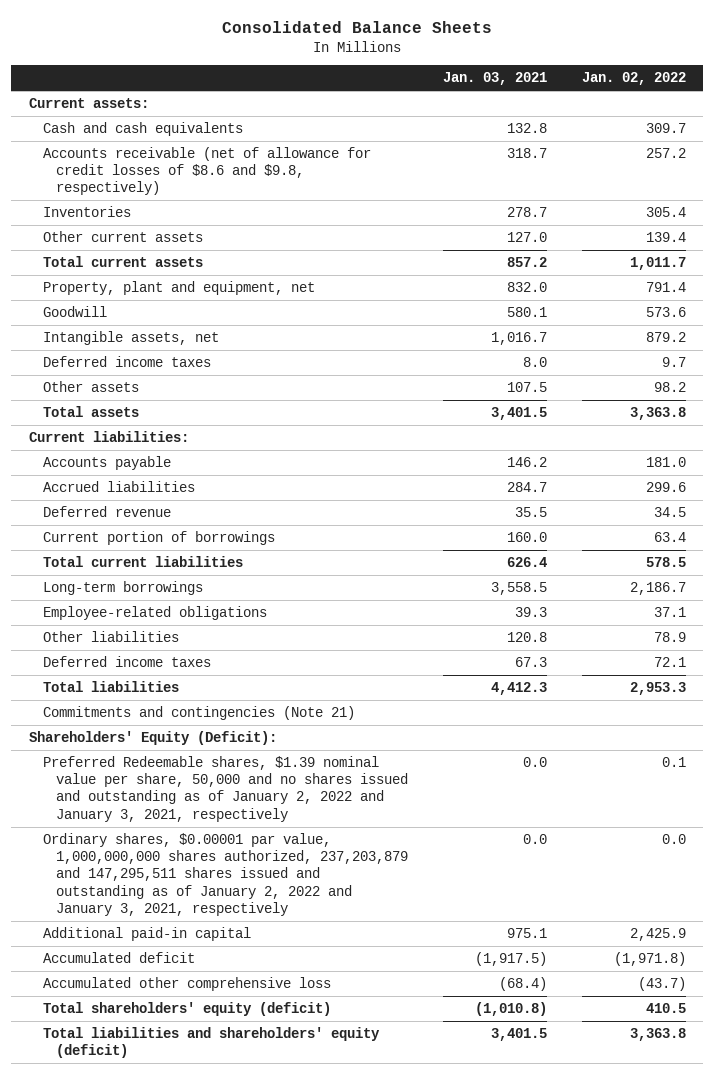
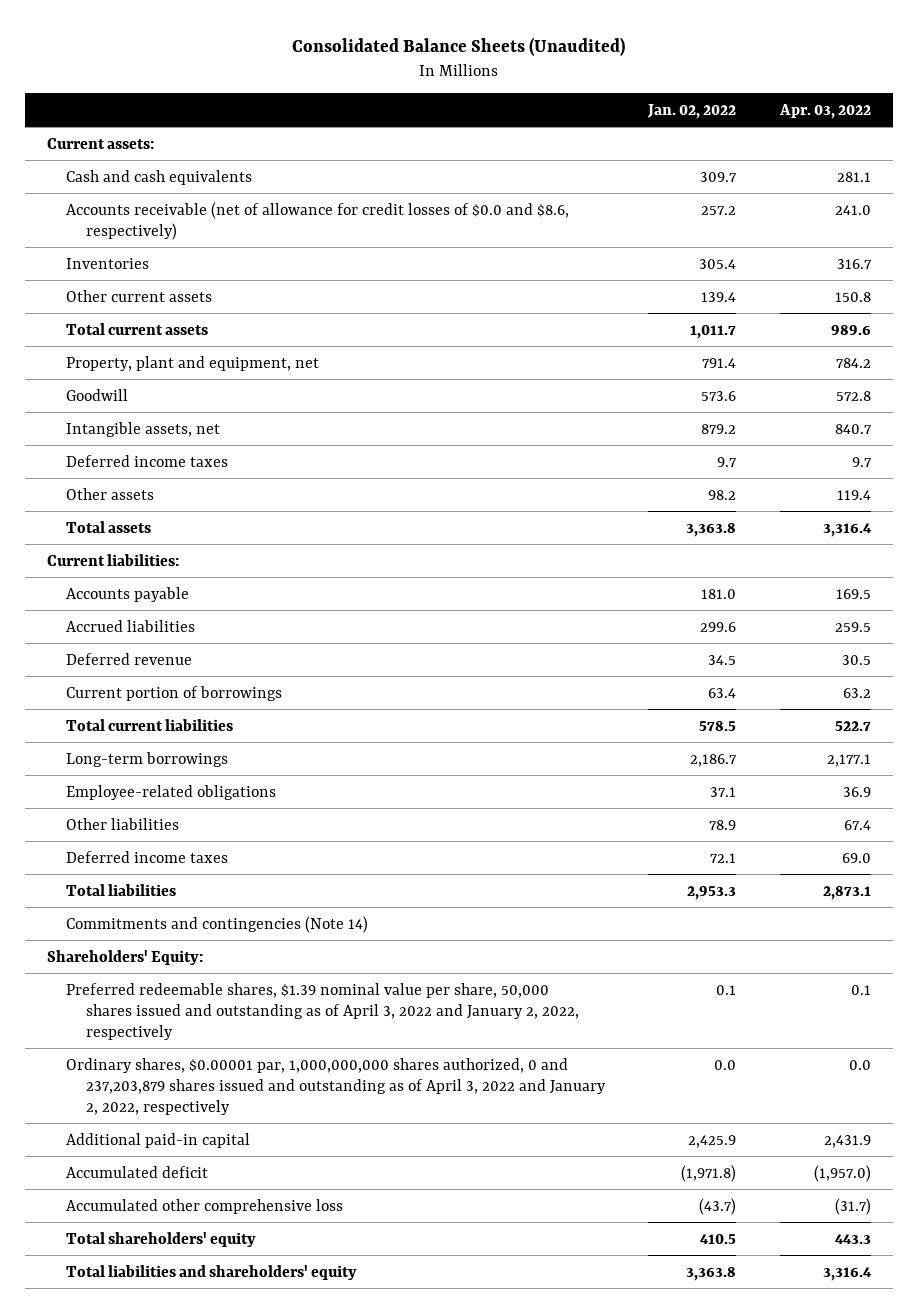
[222,20,493,33] Consolidated Balance Sheets -> [291,36,625,56] Consolidated Balance Sheets (Unaudited)
[443,72,548,86] Jan. 03, 2021 -> none
none -> [779,103,872,119] Apr. 03, 2022
[42,146,371,196] Accounts receivable (net of allowance for credit losses of $8.6 and $9.8, respectively) -> [66,201,570,240] Accounts receivable (net of allowance for credit losses of $0.0 and $8.6, respectively)
[42,705,355,720] Commitments and contingencies (Note 21) -> [66,915,369,933] Commitments and contingencies (Note 14)
[28,730,277,745] Shareholders' Equity (Deficit): -> [46,949,203,965] Shareholders' Equity:
[42,755,409,822] Preferred Redeemable shares, $1.39 nominal value per share, 50,000 and no shares issued and outstanding as of January 2, 2022 and January 3, 2021, respectively -> [66,982,579,1040] Preferred redeemable shares, $1.39 nominal value per share, 50,000 shares issued and outstanding as of April 3, 2022 and January 2, 2022, respectively
[42,832,409,917] Ordinary shares, $0.00001 par value, 1,000,000,000 shares authorized, 237,203,879 and 147,295,511 shares issued and outstanding as of January 2, 2022 and January 3, 2021, respectively -> [66,1057,606,1115] Ordinary shares, $0.00001 par, 1,000,000,000 shares authorized, 0 and 237,203,879 shares issued and outstanding as of April 3, 2022 and January 2, 2022, respectively
[42,1001,331,1016] Total shareholders' equity (deficit) -> [66,1231,257,1247] Total shareholders' equity
[42,1026,380,1059] Total liabilities and shareholders' equity (deficit) -> [66,1264,358,1280] Total liabilities and shareholders' equity

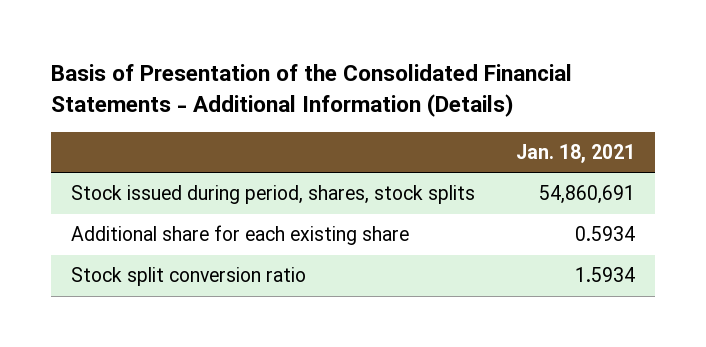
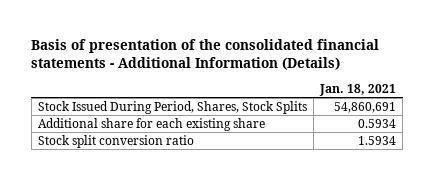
[50,64,572,117] Basis of Presentation of the Consolidated Financial Statements - Additional Information (Details) -> [31,38,380,70] Basis of presentation of the consolidated financial statements - Additional Information (Details)
[71,185,476,205] Stock issued during period, shares, stock splits -> [38,100,308,114] Stock Issued During Period, Shares, Stock Splits

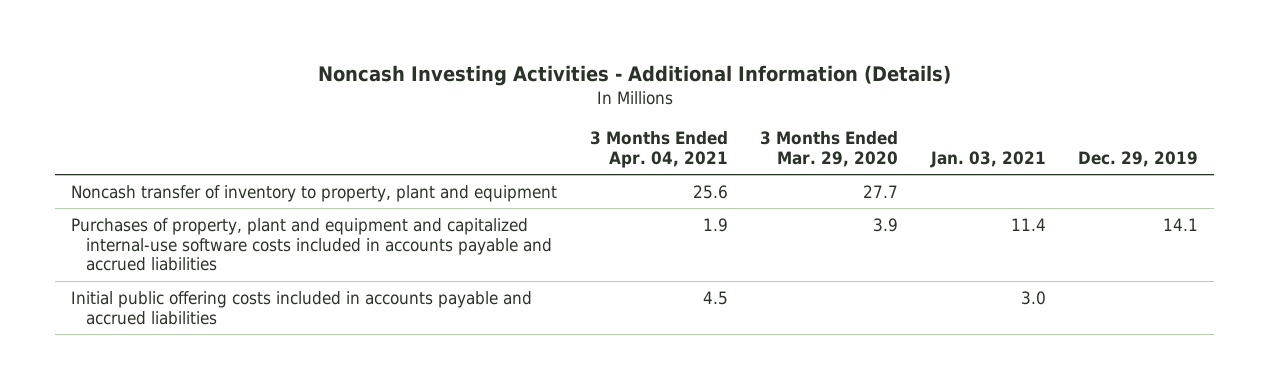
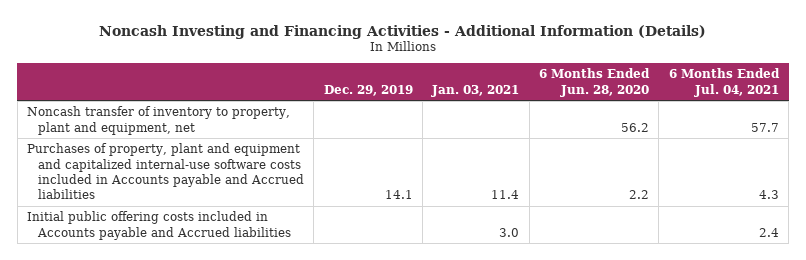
[317,65,951,87] Noncash Investing Activities - Additional Information (Details) -> [99,24,707,39] Noncash Investing and Financing Activities - Additional Information (Details)
[589,130,728,168] 3 Months Ended Apr. 04, 2021 -> none
[760,130,899,167] 3 Months Ended Mar. 29, 2020 -> none
none -> [539,68,651,97] 6 Months Ended Jun. 28, 2020
none -> [668,68,780,97] 6 Months Ended Jul. 04, 2021
[71,184,558,202] Noncash transfer of inventory to property, plant and equipment -> [27,106,291,135] Noncash transfer of inventory to property, plant and equipment, net
[71,217,552,272] Purchases of property, plant and equipment and capitalized internal-use software costs included in accounts payable and accrued liabilities -> [27,143,304,199] Purchases of property, plant and equipment and capitalized internal-use software costs included in Accounts payable and Accrued liabilities
[71,290,533,325] Initial public offering costs included in accounts payable and accrued liabilities -> [27,211,291,240] Initial public offering costs included in Accounts payable and Accrued liabilities

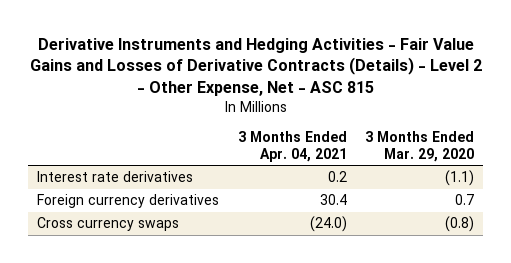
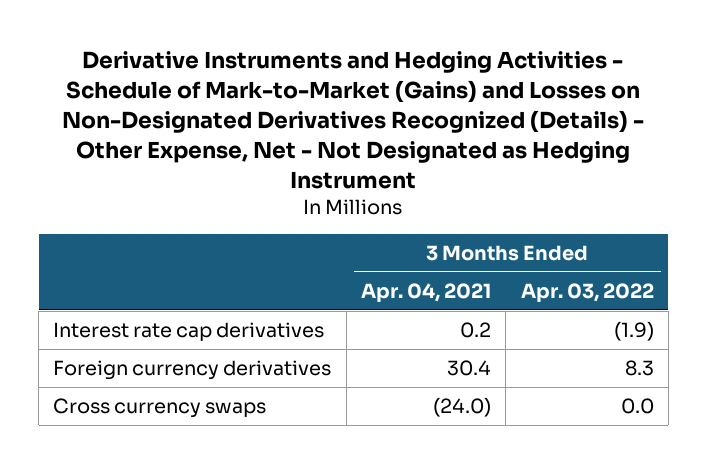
[29,37,482,96] Derivative Instruments and Hedging Activities - Fair Value Gains and Losses of Derivative Contracts (Details) - Level 2 - Other Expense, Net - ASC 815 -> [62,51,645,190] Derivative Instruments and Hedging Activities - Schedule of Mark-to-Market (Gains) and Losses on Non-Designated Derivatives Recognized (Details) - Other Expense, Net - Not Designated as Hedging Instrument
[365,131,475,163] 3 Months Ended Mar. 29, 2020 -> none
none -> [520,282,654,302] Apr. 03, 2022
[37,171,194,183] Interest rate derivatives -> [53,322,325,342] Interest rate cap derivatives

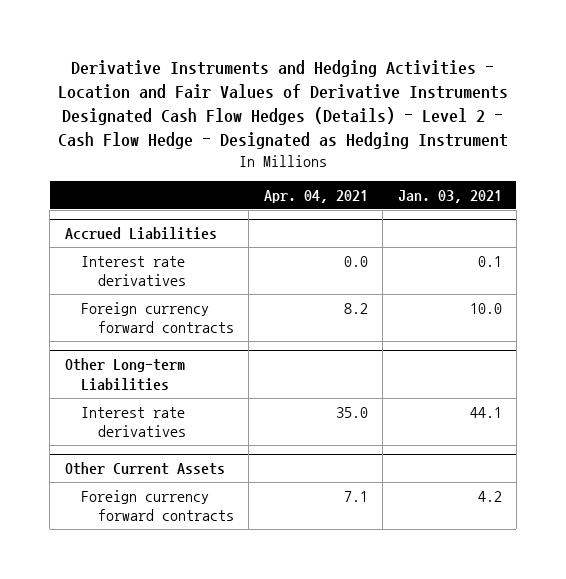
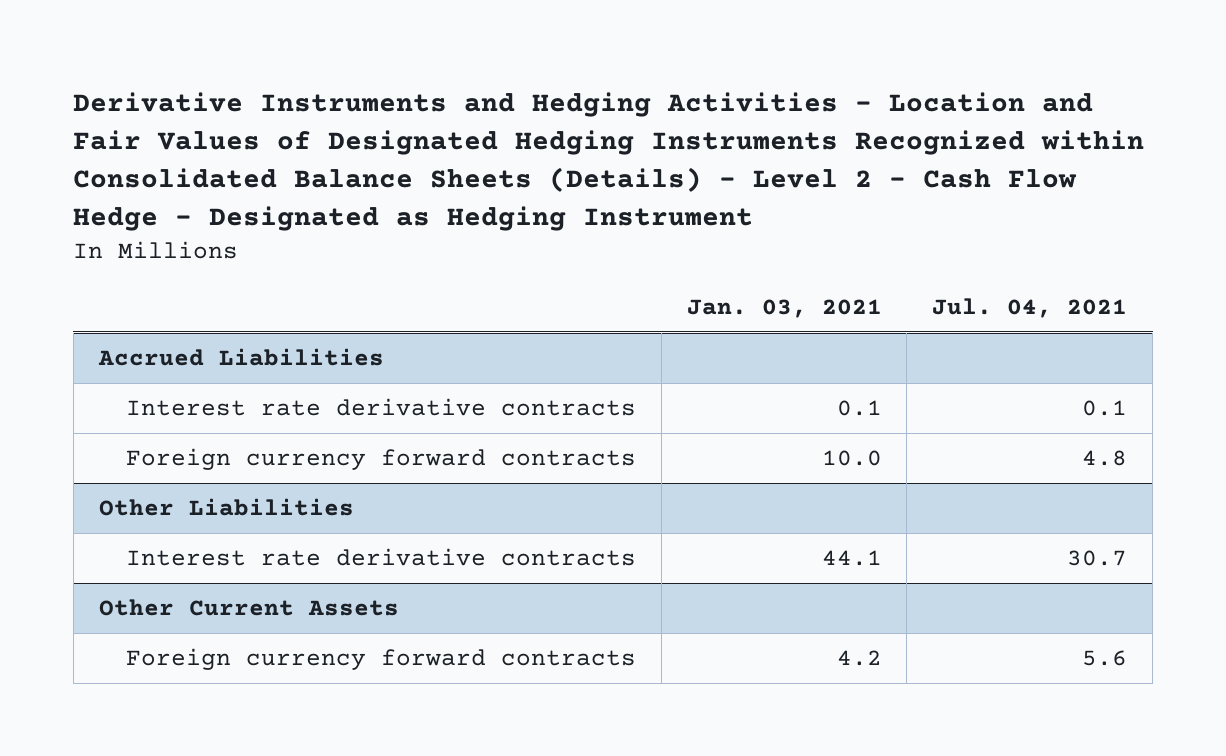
[58,60,509,150] Derivative Instruments and Hedging Activities - Location and Fair Values of Derivative Instruments Designated Cash Flow Hedges (Details) - Level 2 - Cash Flow Hedge - Designated as Hedging Instrument -> [73,92,1145,231] Derivative Instruments and Hedging Activities - Location and Fair Values of Designated Hedging Instruments Recognized within Consolidated Balance Sheets (Details) - Level 2 - Cash Flow Hedge - Designated as Hedging Instrument
[263,189,368,203] Apr. 04, 2021 -> none
none -> [932,298,1128,319] Jul. 04, 2021
[81,255,186,287] Interest rate derivatives -> [126,397,637,416] Interest rate derivative contracts
[64,358,185,391] Other Long-term Liabilities -> [98,497,354,516] Other Liabilities
[81,406,186,438] Interest rate derivatives -> [126,547,637,566] Interest rate derivative contracts

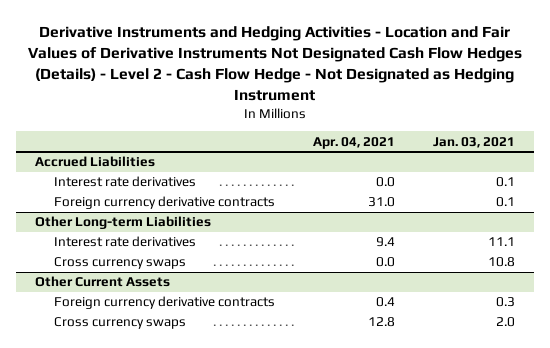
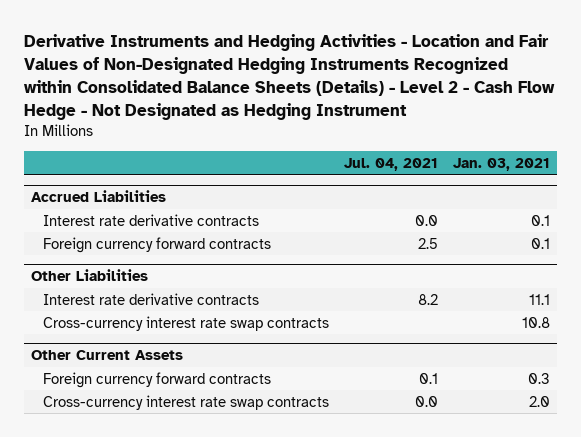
[27,26,522,101] Derivative Instruments and Hedging Activities - Location and Fair Values of Derivative Instruments Not Designated Cash Flow Hedges (Details) - Level 2 - Cash Flow Hedge - Not Designated as Hedging Instrument -> [23,33,555,121] Derivative Instruments and Hedging Activities - Location and Fair Values of Non-Designated Hedging Instruments Recognized within Consolidated Balance Sheets (Details) - Level 2 - Cash Flow Hedge - Not Designated as Hedging Instrument
[312,136,395,149] Apr. 04, 2021 -> none
none -> [343,158,438,172] Jul. 04, 2021
[53,176,196,188] Interest rate derivatives -> [42,213,259,226] Interest rate derivative contracts
[53,196,275,210] Foreign currency derivative contracts -> [42,236,271,253] Foreign currency forward contracts
[35,216,212,230] Other Long-term Liabilities -> [31,269,149,282] Other Liabilities
[53,236,196,248] Interest rate derivatives -> [42,292,259,305] Interest rate derivative contracts
[53,257,186,270] Cross currency swaps -> [42,315,329,331] Cross-currency interest rate swap contracts
[53,296,275,310] Foreign currency derivative contracts -> [42,371,271,388] Foreign currency forward contracts
[53,317,186,330] Cross currency swaps -> [42,394,329,410] Cross-currency interest rate swap contracts

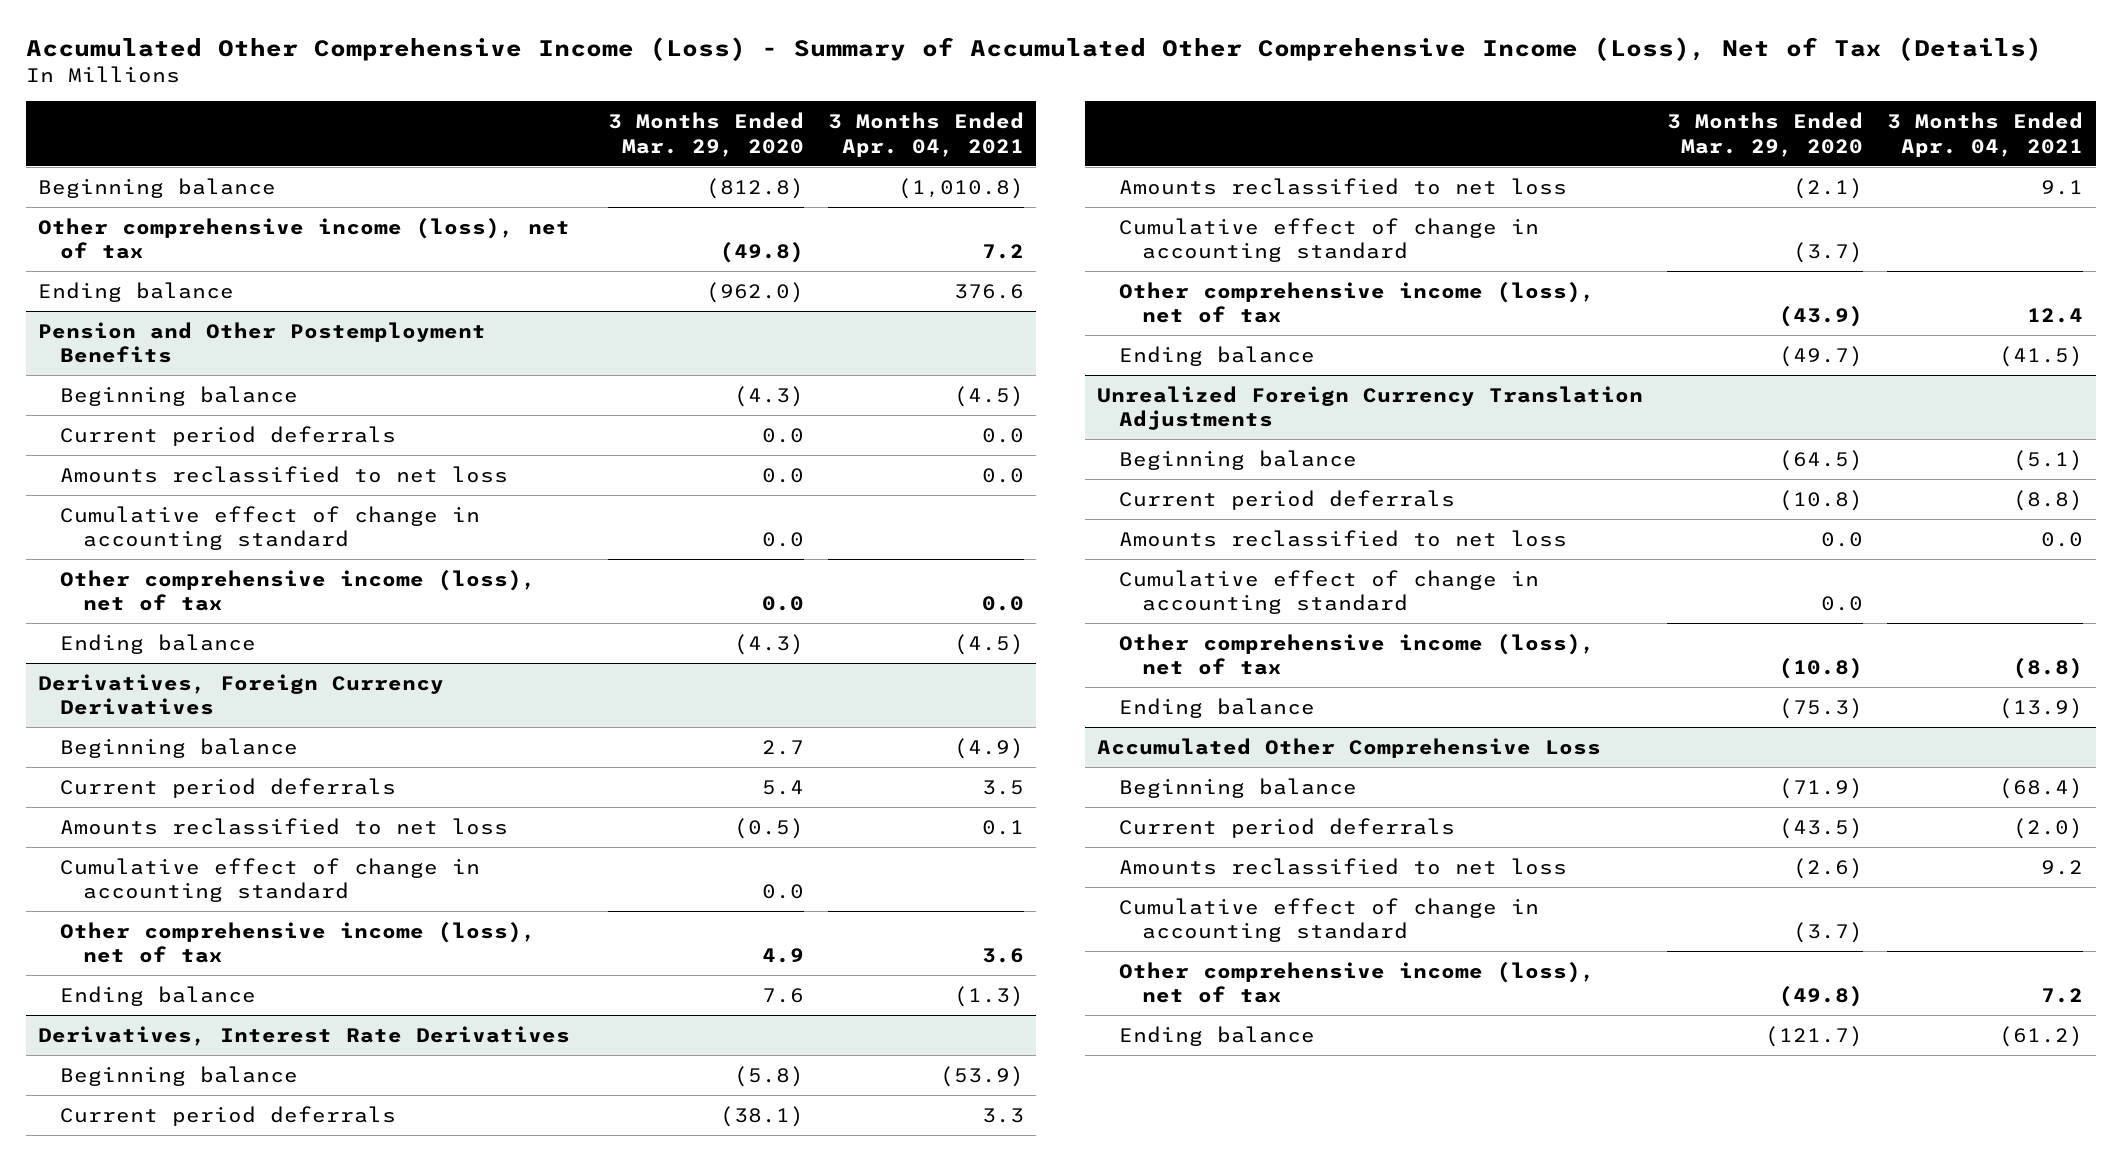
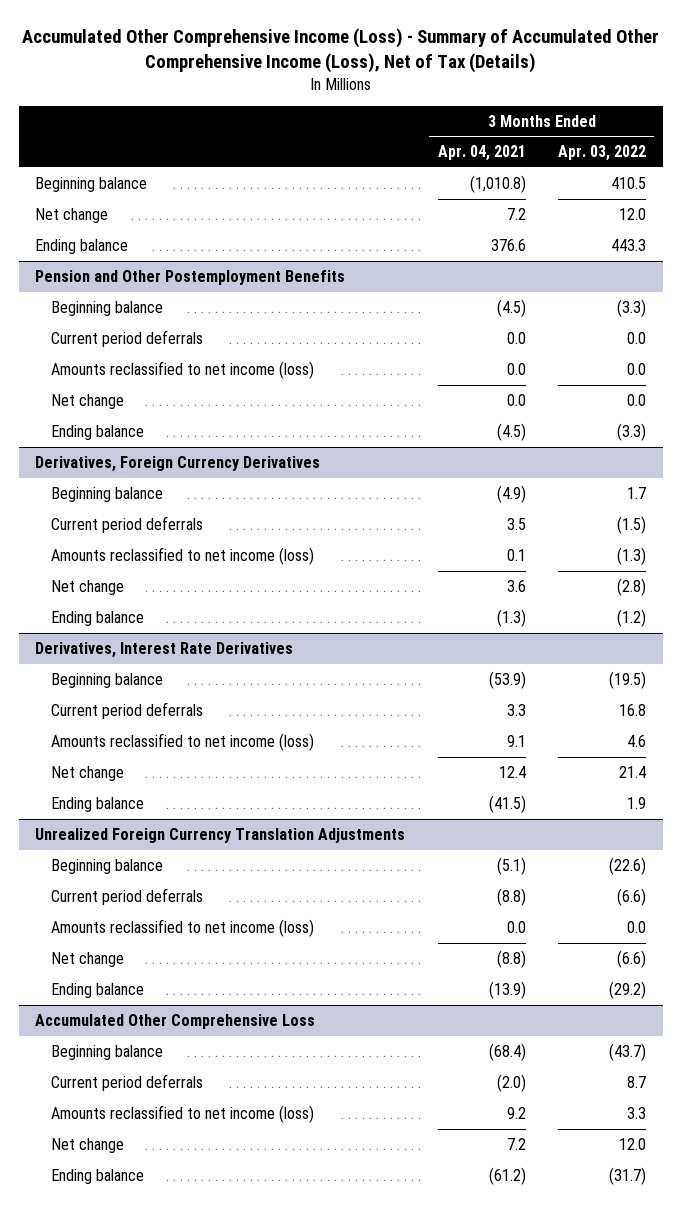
[608,111,805,157] 3 Months Ended Mar. 29, 2020 -> none
none -> [558,145,647,162] Apr. 03, 2022
[37,217,570,260] Other comprehensive income (loss), net of tax -> [34,207,108,223] Net change
[60,505,481,551] Cumulative effect of change in accounting standard -> none
[60,465,509,483] Amounts reclassified to net loss -> [51,360,315,379] Amounts reclassified to net income (loss)
[60,569,537,612] Other comprehensive income (loss), net of tax -> [51,393,125,409] Net change
[60,857,481,903] Cumulative effect of change in accounting standard -> none
[60,817,509,835] Amounts reclassified to net loss -> [51,546,315,565] Amounts reclassified to net income (loss)
[60,921,537,964] Other comprehensive income (loss), net of tax -> [51,579,125,595] Net change
[1119,217,1540,263] Cumulative effect of change in accounting standard -> none
[1119,177,1568,195] Amounts reclassified to net loss -> [51,732,315,751] Amounts reclassified to net income (loss)
[1119,281,1596,324] Other comprehensive income (loss), net of tax -> [51,765,125,781] Net change
[1119,569,1540,615] Cumulative effect of change in accounting standard -> none
[1119,529,1568,547] Amounts reclassified to net loss -> [51,918,315,937] Amounts reclassified to net income (loss)
[1119,633,1596,676] Other comprehensive income (loss), net of tax -> [51,951,125,967] Net change
[1119,897,1540,943] Cumulative effect of change in accounting standard -> none
[1119,857,1568,875] Amounts reclassified to net loss -> [51,1104,315,1123] Amounts reclassified to net income (loss)
[1119,961,1596,1004] Other comprehensive income (loss), net of tax -> [51,1137,125,1153] Net change

